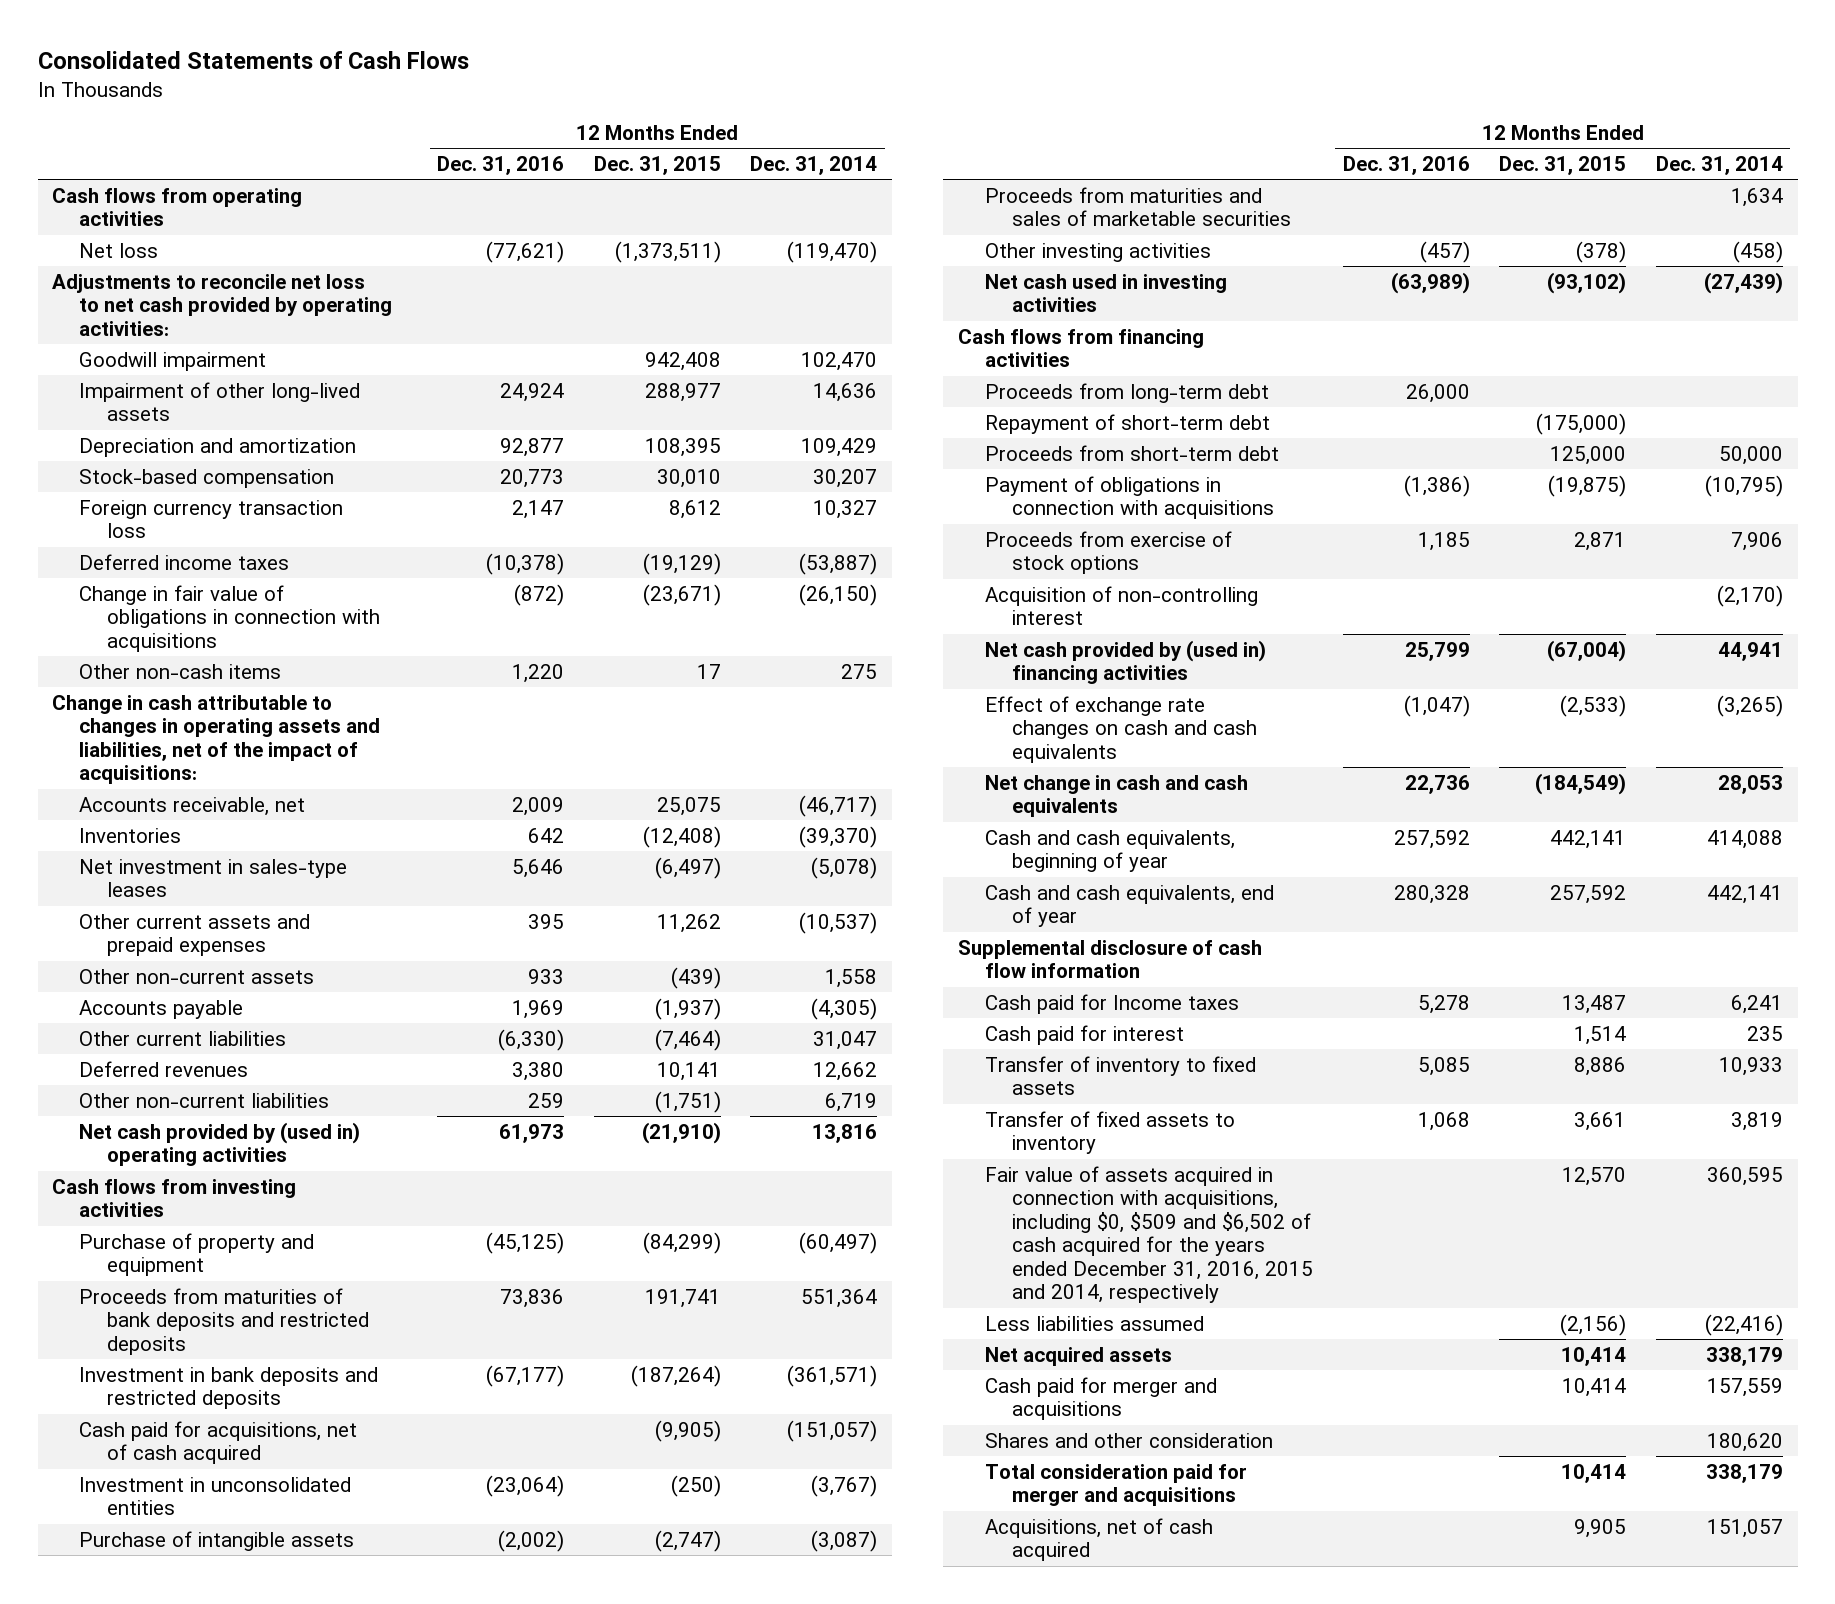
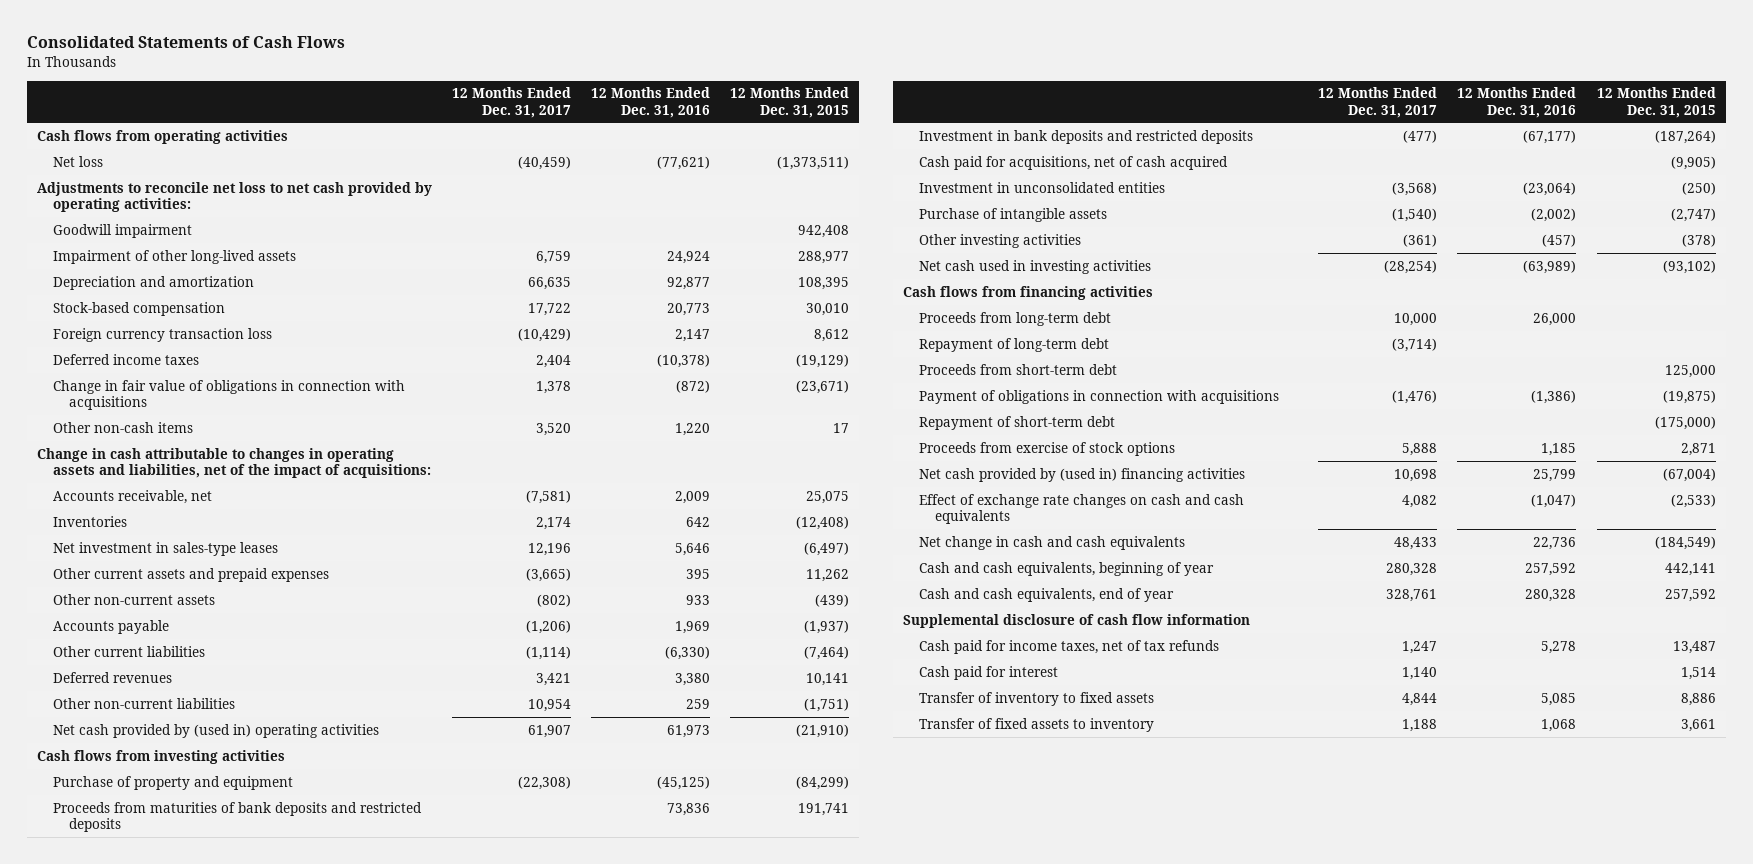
[750,155,878,175] Dec. 31, 2014 -> none
none -> [452,87,572,118] 12 Months Ended Dec. 31, 2017
[984,186,1292,227] Proceeds from maturities and sales of marketable securities -> none
none -> [919,337,1110,352] Repayment of long-term debt
[984,413,1270,434] Repayment of short-term debt -> [919,415,1116,430] Repayment of short-term debt
[984,585,1258,626] Acquisition of non-controlling interest -> none
[984,993,1239,1014] Cash paid for Income taxes -> [919,639,1220,654] Cash paid for income taxes, net of tax refunds
[984,1165,1314,1304] Fair value of assets acquired in connection with acquisitions, including $0, $509 and $6,502 of cash acquired for the years ended December 31, 2016, 2015 and 2014, respectively -> none
[984,1315,1204,1331] Less liabilities assumed -> none
[984,1346,1172,1366] Net acquired assets -> none
[984,1376,1217,1421] Cash paid for merger and acquisitions -> none
[984,1432,1273,1448] Shares and other consideration -> none
[984,1463,1247,1507] Total consideration paid for merger and acquisitions -> none
[984,1517,1213,1562] Acquisitions, net of cash acquired -> none

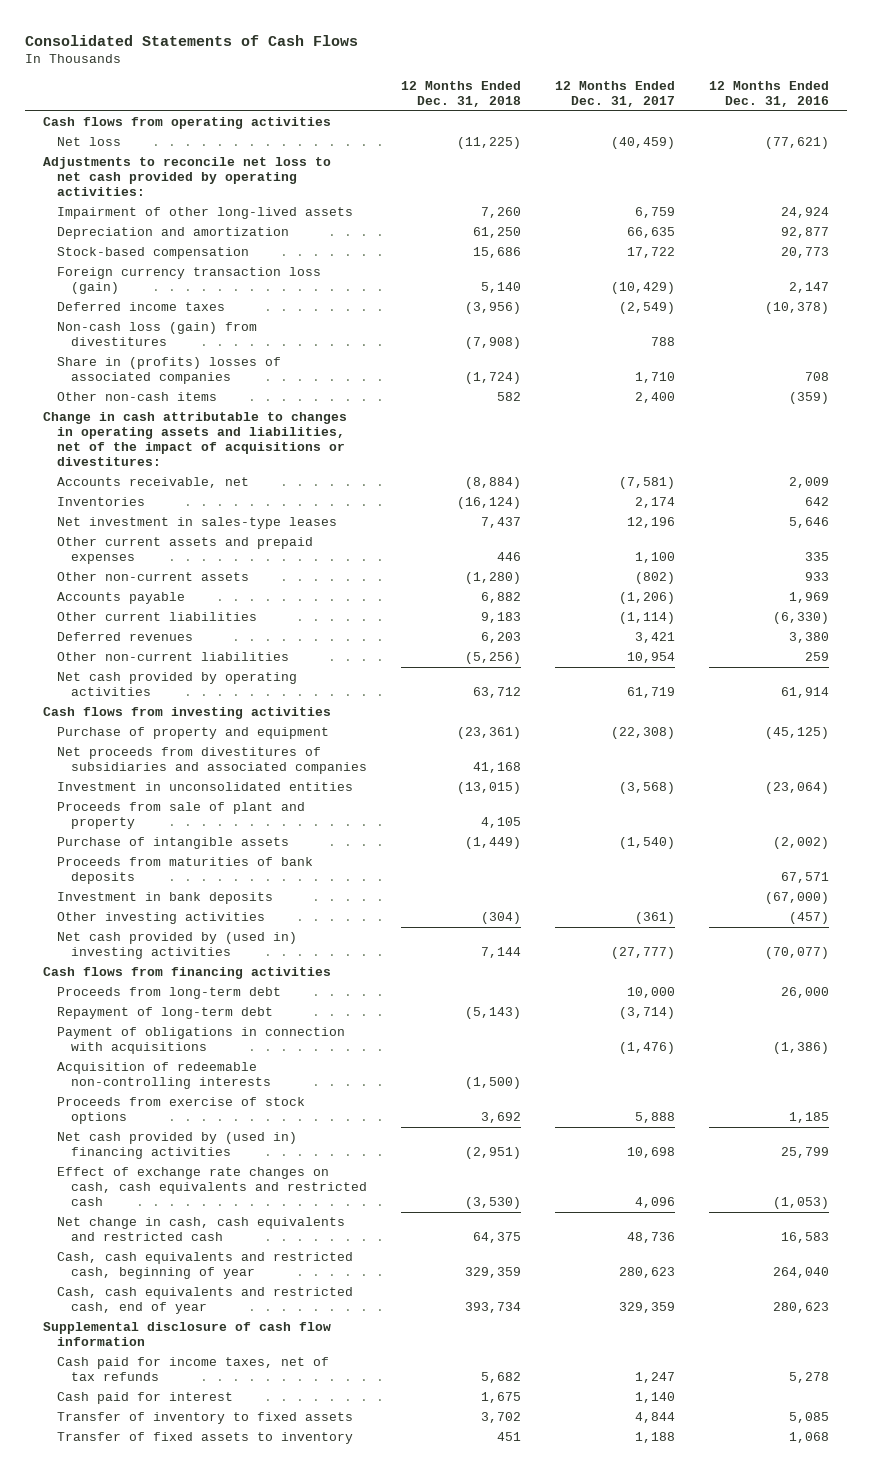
[730,87,850,118] 12 Months Ended Dec. 31, 2015 -> none
none -> [400,81,521,108] 12 Months Ended Dec. 31, 2018
[52,223,192,238] Goodwill impairment -> none
[52,379,405,411] Change in fair value of obligations in connection with acquisitions -> none
[52,327,272,342] Foreign currency transaction loss -> [56,267,321,295] Foreign currency transaction loss (gain)
[536,354,572,368] 2,404 -> [619,302,676,315] (2,549)
none -> [56,322,257,347] Non-cash loss (gain) from divestitures
none -> [56,357,281,385] Share in (profits) losses of associated companies
[536,422,572,436] 3,520 -> [635,392,676,404] 2,400
[675,422,711,436] 1,220 -> [789,392,830,405] (359)
[36,447,431,479] Change in cash attributable to changes in operating assets and liabilities, net of the impact of acquisitions: -> [42,412,347,467] Change in cash attributable to changes in operating assets and liabilities, net of the impact of acquisitions or divestitures:
[526,567,572,582] (3,665) -> [635,552,676,564] 1,100
[686,568,711,579] 395 -> [805,552,830,562] 335
[52,723,379,738] Net cash provided by (used in) operating activities -> [56,672,297,697] Net cash provided by operating activities
[528,724,572,738] 61,907 -> [627,687,676,699] 61,719
[667,724,711,738] 61,973 -> [781,687,830,699] 61,914
[52,801,422,833] Proceeds from maturities of bank deposits and restricted deposits -> none
[919,129,1254,144] Investment in bank deposits and restricted deposits -> none
[919,155,1229,170] Cash paid for acquisitions, net of cash acquired -> none
none -> [56,747,367,775] Net proceeds from divestitures of subsidiaries and associated companies
none -> [56,802,305,830] Proceeds from sale of plant and property
none -> [56,857,313,885] Proceeds from maturities of bank deposits
none -> [56,892,273,905] Investment in bank deposits
[919,259,1152,274] Net cash used in investing activities -> [56,932,297,960] Net cash provided by (used in) investing activities
[1384,259,1438,274] (28,254) -> [611,947,676,960] (27,777)
[1523,259,1577,274] (63,989) -> [765,947,830,960] (70,077)
[919,363,1118,375] Proceeds from short-term debt -> none
[919,415,1116,430] Repayment of short-term debt -> none
none -> [56,1062,271,1090] Acquisition of redeemable non-controlling interests
[919,493,1245,525] Effect of exchange rate changes on cash and cash equivalents -> [56,1167,367,1207] Effect of exchange rate changes on cash, cash equivalents and restricted cash
[1402,494,1438,508] 4,082 -> [635,1197,676,1209] 4,096
[1531,493,1577,508] (1,047) -> [773,1197,830,1210] (1,053)
[919,535,1186,550] Net change in cash and cash equivalents -> [56,1217,345,1242] Net change in cash, cash equivalents and restricted cash
[1394,536,1438,550] 48,433 -> [627,1232,676,1244] 48,736
[1533,536,1577,550] 22,736 -> [781,1232,830,1244] 16,583
[919,561,1215,576] Cash and cash equivalents, beginning of year -> [56,1252,353,1280] Cash, cash equivalents and restricted cash, beginning of year
[1386,562,1438,576] 280,328 -> [619,1267,676,1279] 280,623
[1525,562,1577,576] 257,592 -> [773,1267,830,1279] 264,040
[919,587,1175,602] Cash and cash equivalents, end of year -> [56,1287,353,1315] Cash, cash equivalents and restricted cash, end of year
[1386,588,1438,602] 328,761 -> [619,1302,676,1314] 329,359
[1525,588,1577,602] 280,328 -> [773,1302,830,1314] 280,623

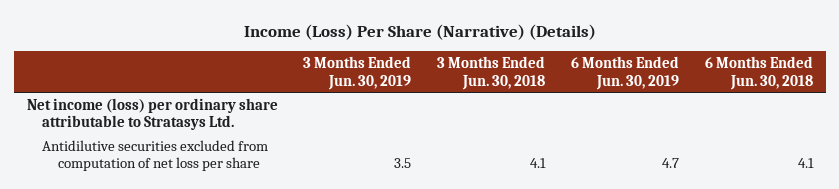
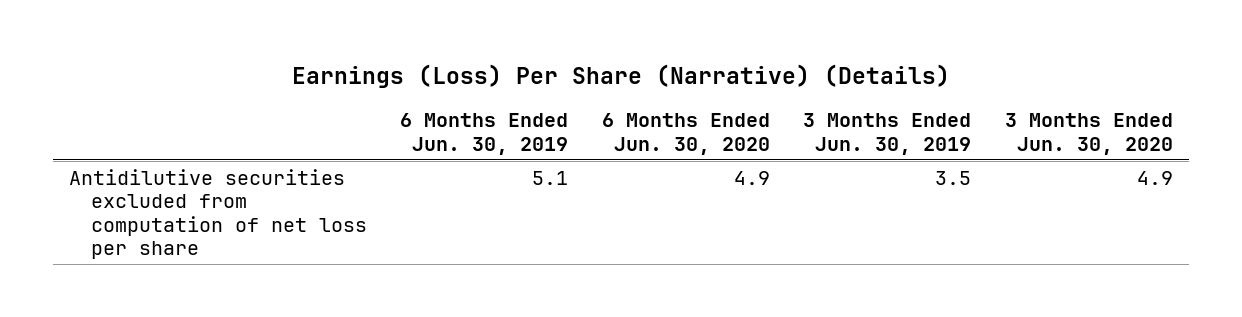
[243,23,596,40] Income (Loss) Per Share (Narrative) (Details) -> [291,63,950,88] Earnings (Loss) Per Share (Narrative) (Details)
[437,55,546,90] 3 Months Ended Jun. 30, 2018 -> none
[704,55,813,90] 6 Months Ended Jun. 30, 2018 -> none
none -> [601,113,770,155] 6 Months Ended Jun. 30, 2020
none -> [1004,113,1173,155] 3 Months Ended Jun. 30, 2020
[26,97,278,131] Net income (loss) per ordinary share attributable to Stratasys Ltd. -> none
[661,158,679,169] 4.7 -> [532,170,569,185] 5.1

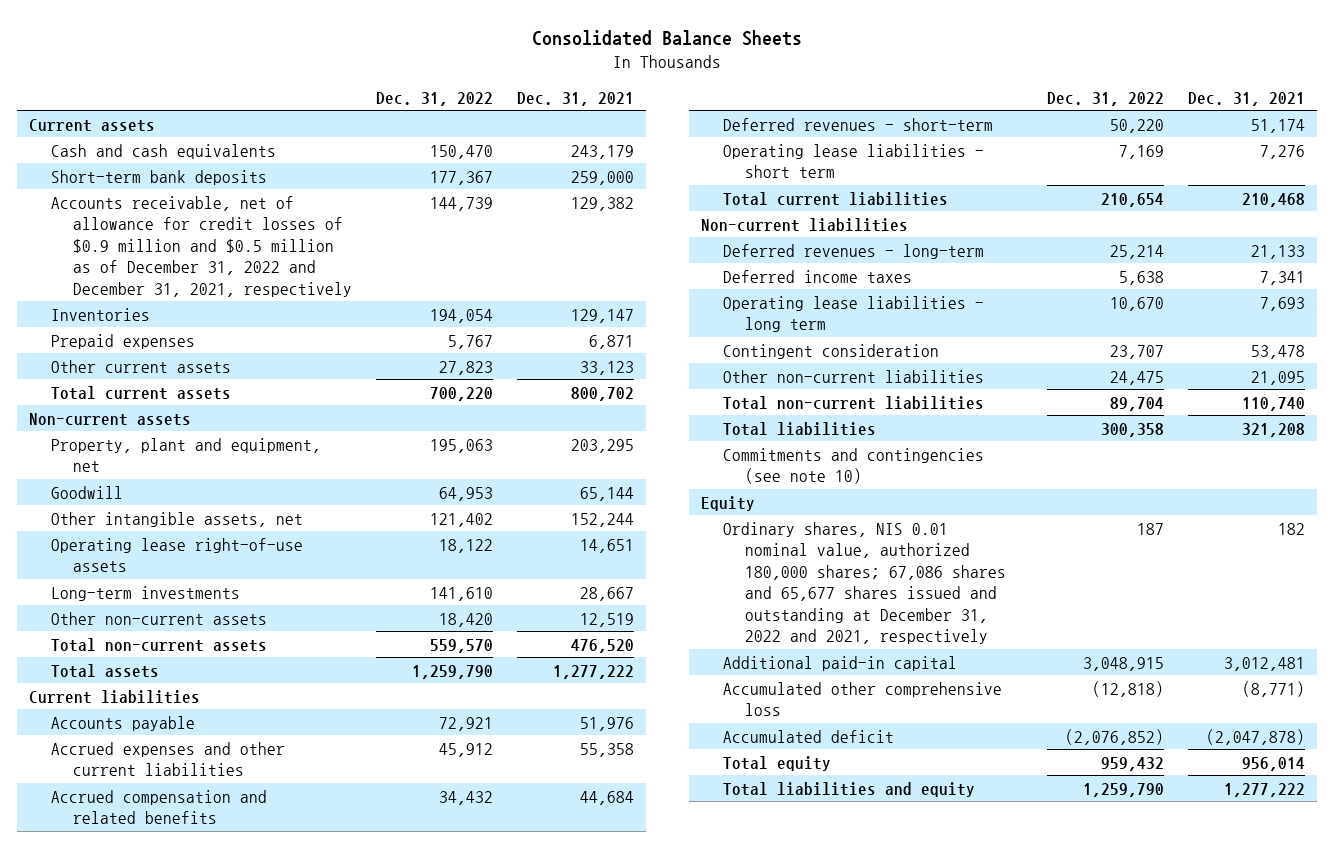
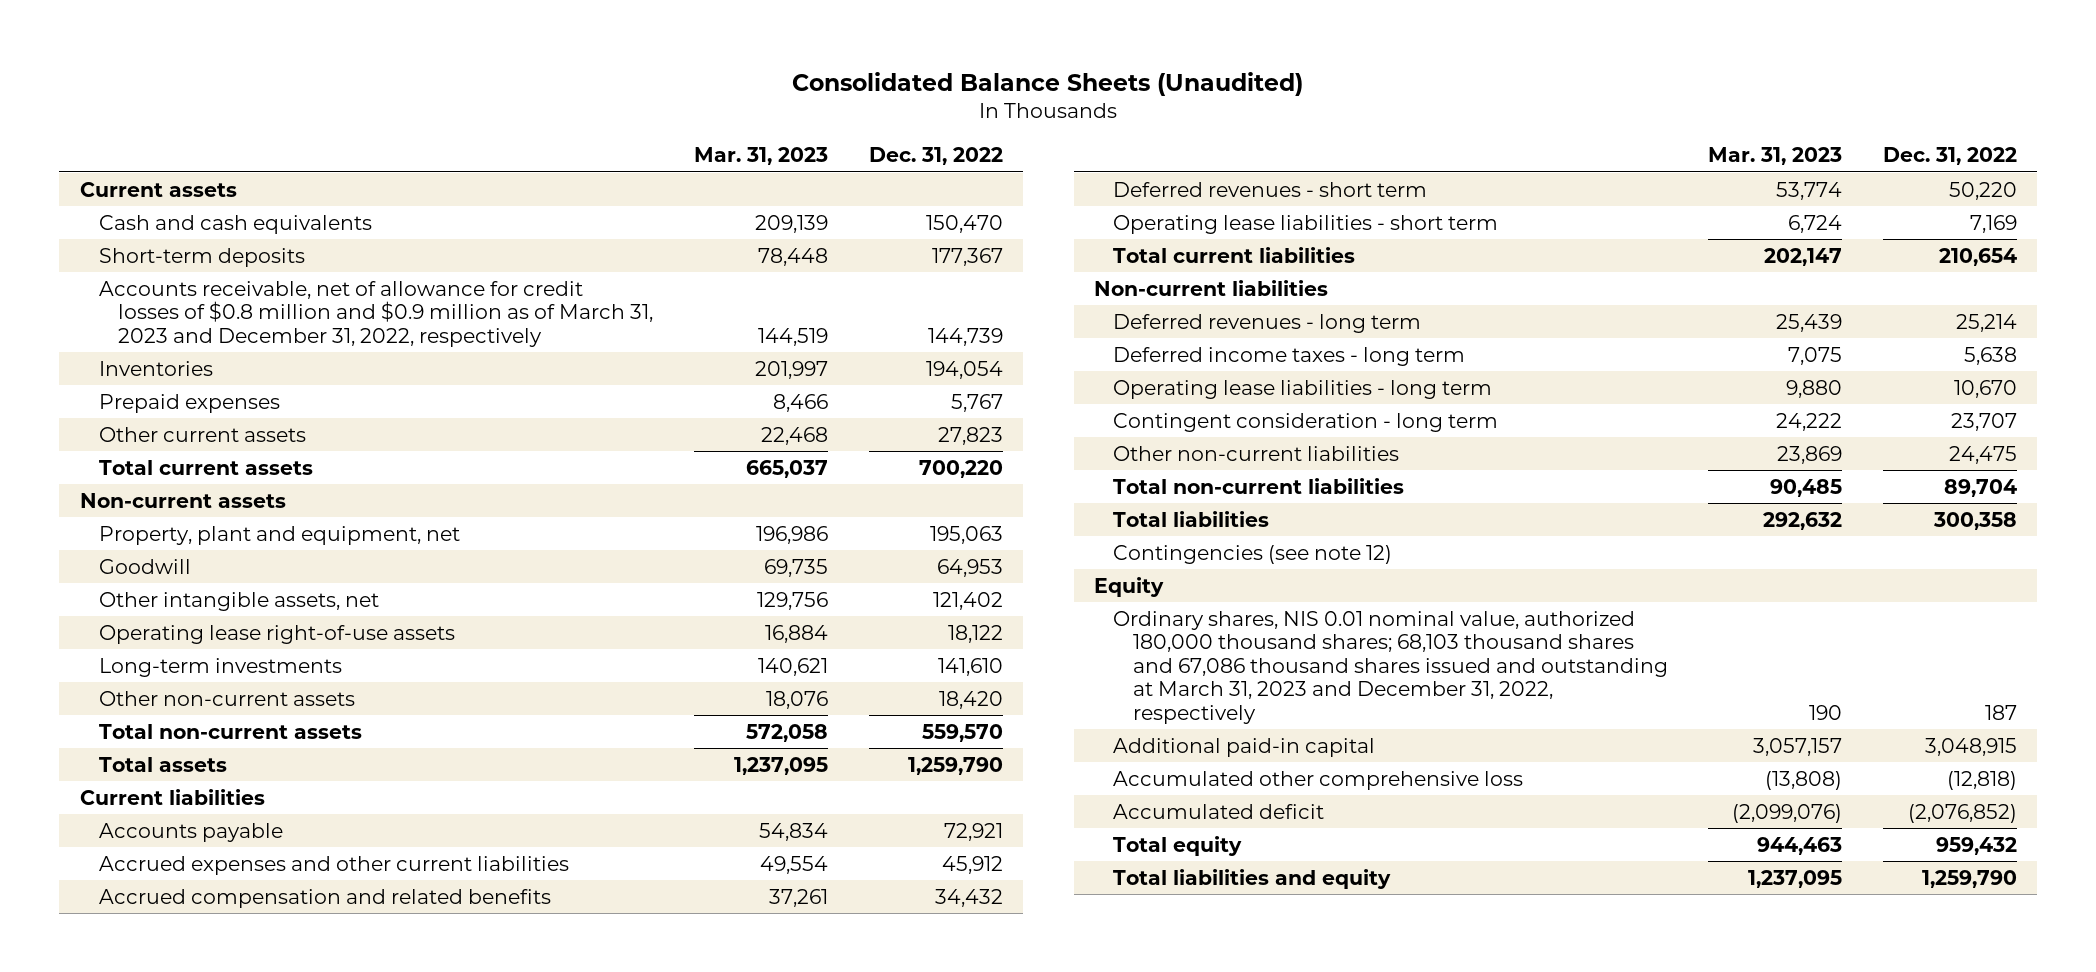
[532,30,803,47] Consolidated Balance Sheets -> [792,71,1304,96] Consolidated Balance Sheets (Unaudited)
[517,91,635,106] Dec. 31, 2021 -> none
none -> [693,147,828,166] Mar. 31, 2023
[51,169,268,185] Short-term bank deposits -> [98,247,305,267] Short-term deposits
[51,195,353,297] Accounts receivable, net of allowance for credit losses of $0.9 million and $0.5 million as of December 31, 2022 and December 31, 2021, respectively -> [98,280,654,347] Accounts receivable, net of allowance for credit losses of $0.8 million and $0.9 million as of March 31, 2023 and December 31, 2022, respectively
[722,117,993,131] Deferred revenues - short-term -> [1113,181,1428,197] Deferred revenues - short term
[722,243,984,259] Deferred revenues - long-term -> [1113,313,1422,333] Deferred revenues - long term
[722,269,912,283] Deferred income taxes -> [1113,346,1466,366] Deferred income taxes - long term
[722,343,939,359] Contingent consideration -> [1113,412,1499,432] Contingent consideration - long term
[722,447,984,485] Commitments and contingencies (see note 10) -> [1113,544,1393,564] Contingencies (see note 12)
[722,521,1006,645] Ordinary shares, NIS 0.01 nominal value, authorized 180,000 shares; 67,086 shares and 65,677 shares issued and outstanding at December 31, 2022 and 2021, respectively -> [1113,610,1668,724] Ordinary shares, NIS 0.01 nominal value, authorized 180,000 thousand shares; 68,103 thousand shares and 67,086 thousand shares issued and outstanding at March 31, 2023 and December 31, 2022, respectively

